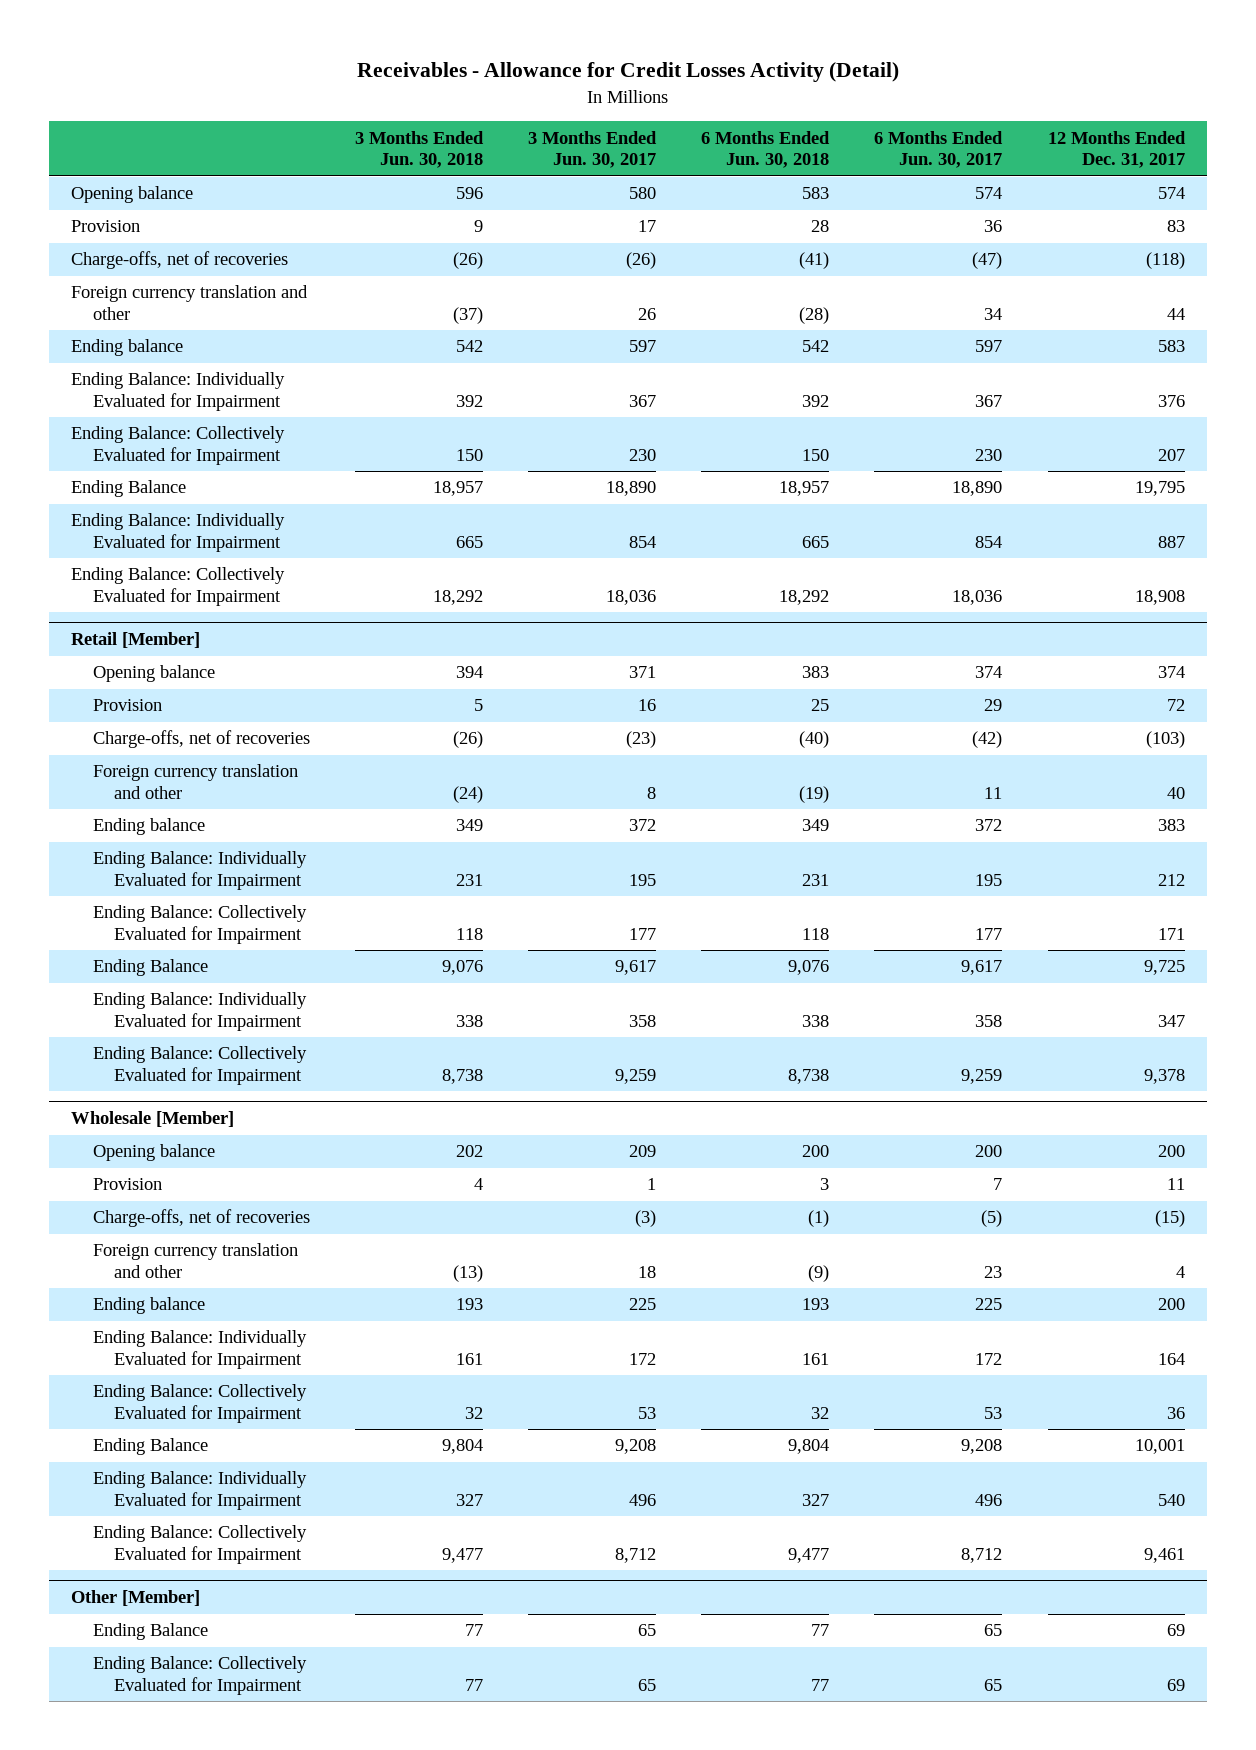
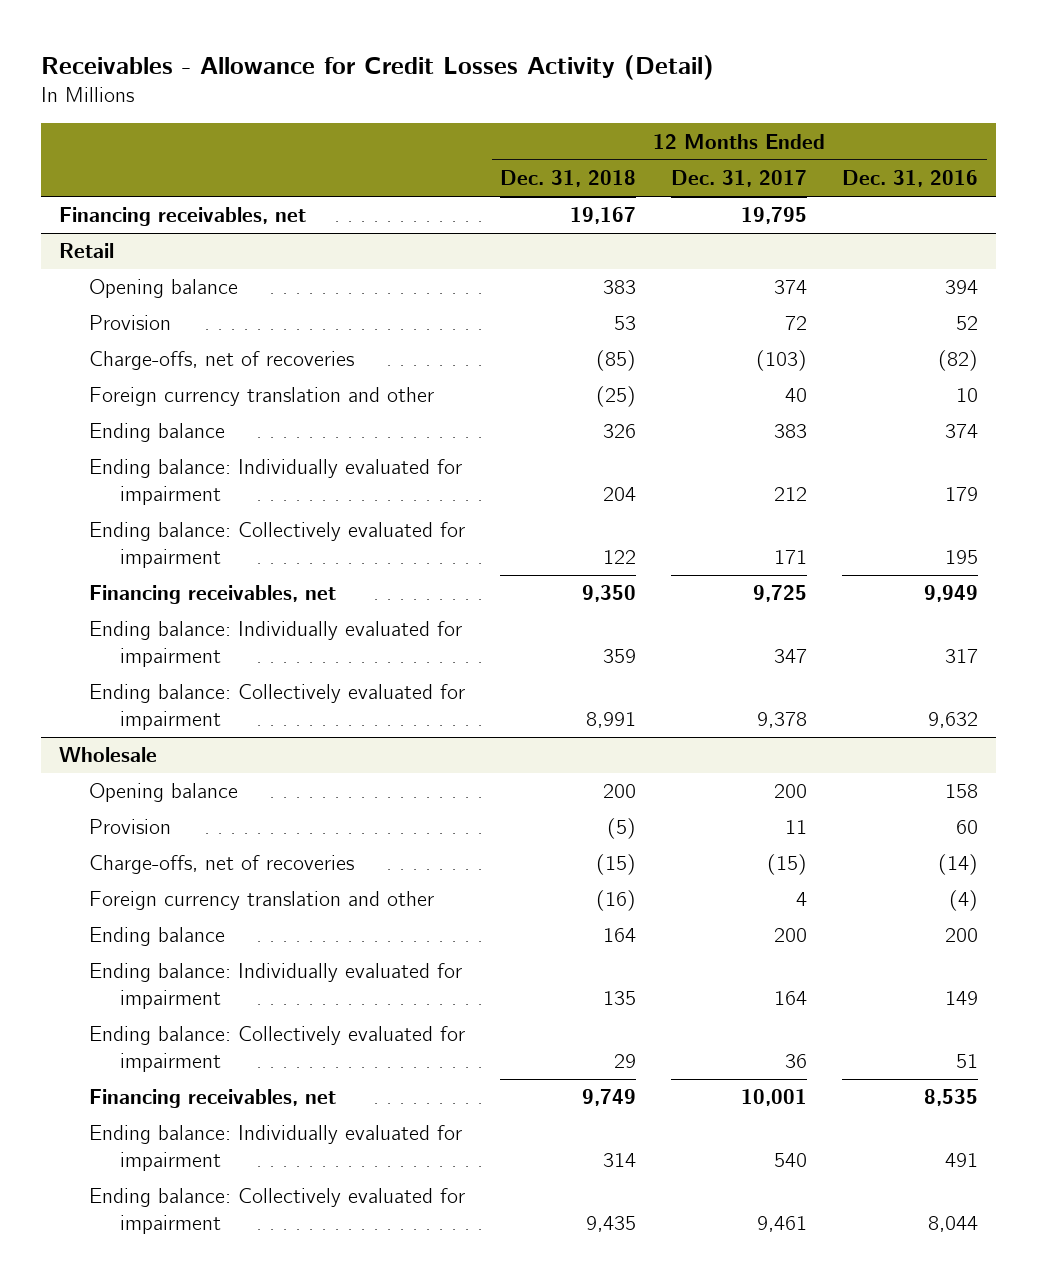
[354,130,484,169] 3 Months Ended Jun. 30, 2018 -> none
[527,130,657,169] 3 Months Ended Jun. 30, 2017 -> none
[701,130,831,169] 6 Months Ended Jun. 30, 2018 -> none
[874,130,1004,169] 6 Months Ended Jun. 30, 2017 -> none
none -> [500,170,637,188] Dec. 31, 2018
none -> [842,170,979,188] Dec. 31, 2016
[71,186,194,204] Opening balance -> none
[71,220,141,233] Provision -> none
[71,251,289,270] Charge-offs, net of recoveries -> none
[71,285,309,321] Foreign currency translation and other -> none
[71,339,184,357] Ending balance -> none
[71,372,286,412] Ending Balance: Individually Evaluated for Impairment -> none
[71,426,286,466] Ending Balance: Collectively Evaluated for Impairment -> none
[71,513,286,553] Ending Balance: Individually Evaluated for Impairment -> none
[71,567,286,607] Ending Balance: Collectively Evaluated for Impairment -> none
[71,480,187,498] Ending Balance -> [58,207,306,227] Financing receivables, net
[71,632,201,649] Retail [Member] -> [58,243,114,259] Retail
[92,851,307,891] Ending Balance: Individually Evaluated for Impairment -> [89,459,463,505] Ending balance: Individually evaluated for impairment
[92,905,307,945] Ending Balance: Collectively Evaluated for Impairment -> [89,522,466,568] Ending balance: Collectively evaluated for impairment
[92,959,208,977] Ending Balance -> [89,585,337,605] Financing receivables, net
[92,992,307,1032] Ending Balance: Individually Evaluated for Impairment -> [89,621,463,667] Ending balance: Individually evaluated for impairment
[92,1046,307,1086] Ending Balance: Collectively Evaluated for Impairment -> [89,684,466,730] Ending balance: Collectively evaluated for impairment
[71,1111,235,1128] Wholesale [Member] -> [58,747,157,763] Wholesale
[71,1590,201,1607] Other [Member] -> none
[92,1623,208,1641] Ending Balance -> none
[92,1656,307,1696] Ending Balance: Collectively Evaluated for Impairment -> none
[92,1330,307,1370] Ending Balance: Individually Evaluated for Impairment -> [89,963,463,1009] Ending balance: Individually evaluated for impairment
[92,1384,307,1424] Ending Balance: Collectively Evaluated for Impairment -> [89,1026,466,1072] Ending balance: Collectively evaluated for impairment
[92,1438,208,1456] Ending Balance -> [89,1089,337,1109] Financing receivables, net
[92,1471,307,1511] Ending Balance: Individually Evaluated for Impairment -> [89,1125,463,1171] Ending balance: Individually evaluated for impairment
[92,1525,307,1565] Ending Balance: Collectively Evaluated for Impairment -> [89,1188,466,1234] Ending balance: Collectively evaluated for impairment

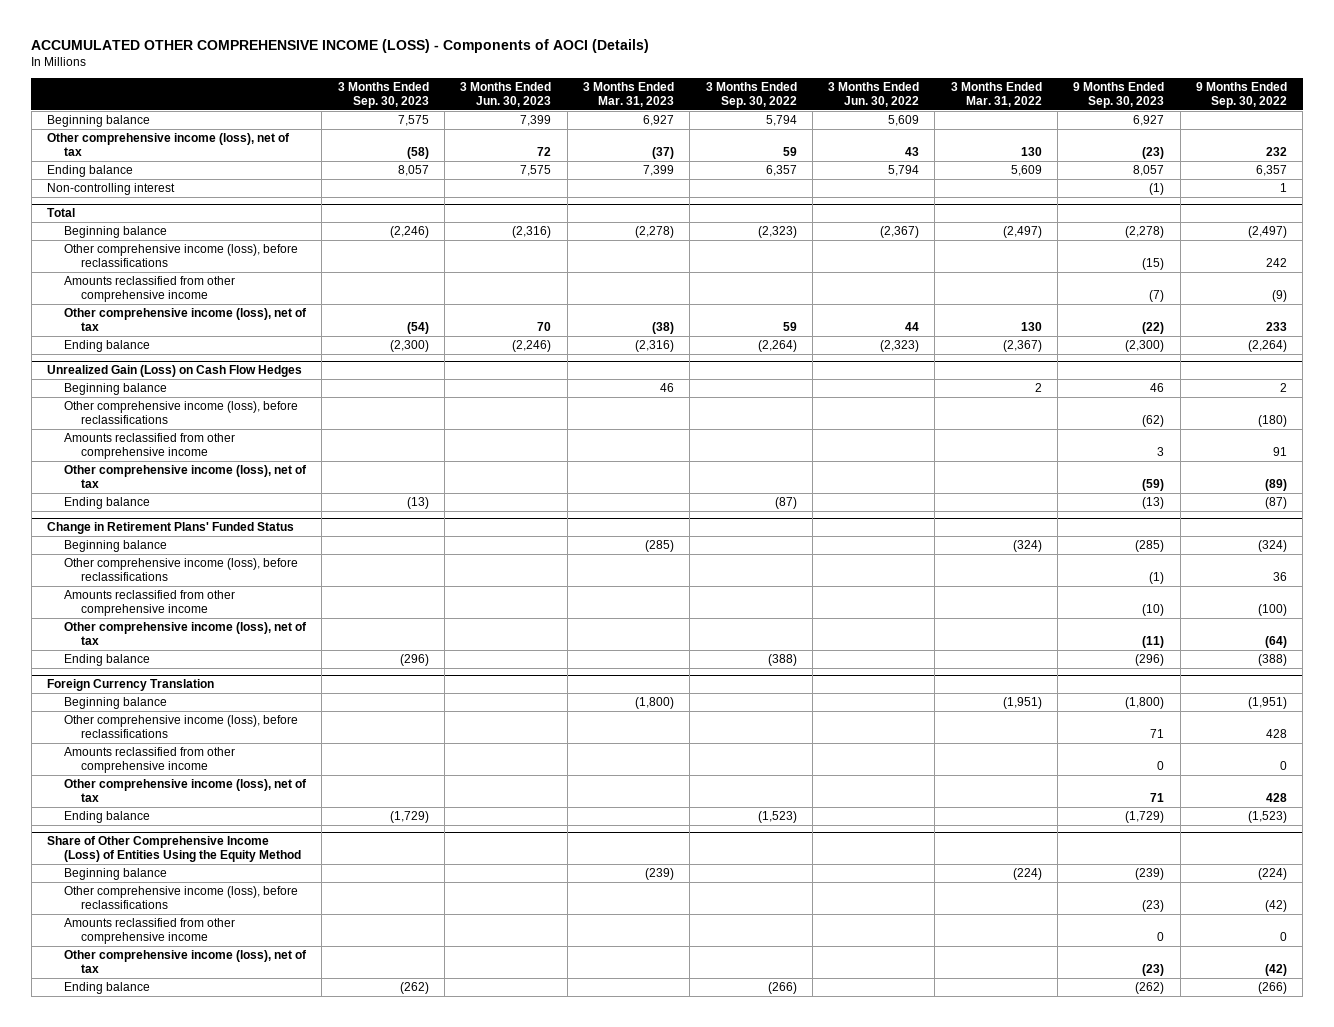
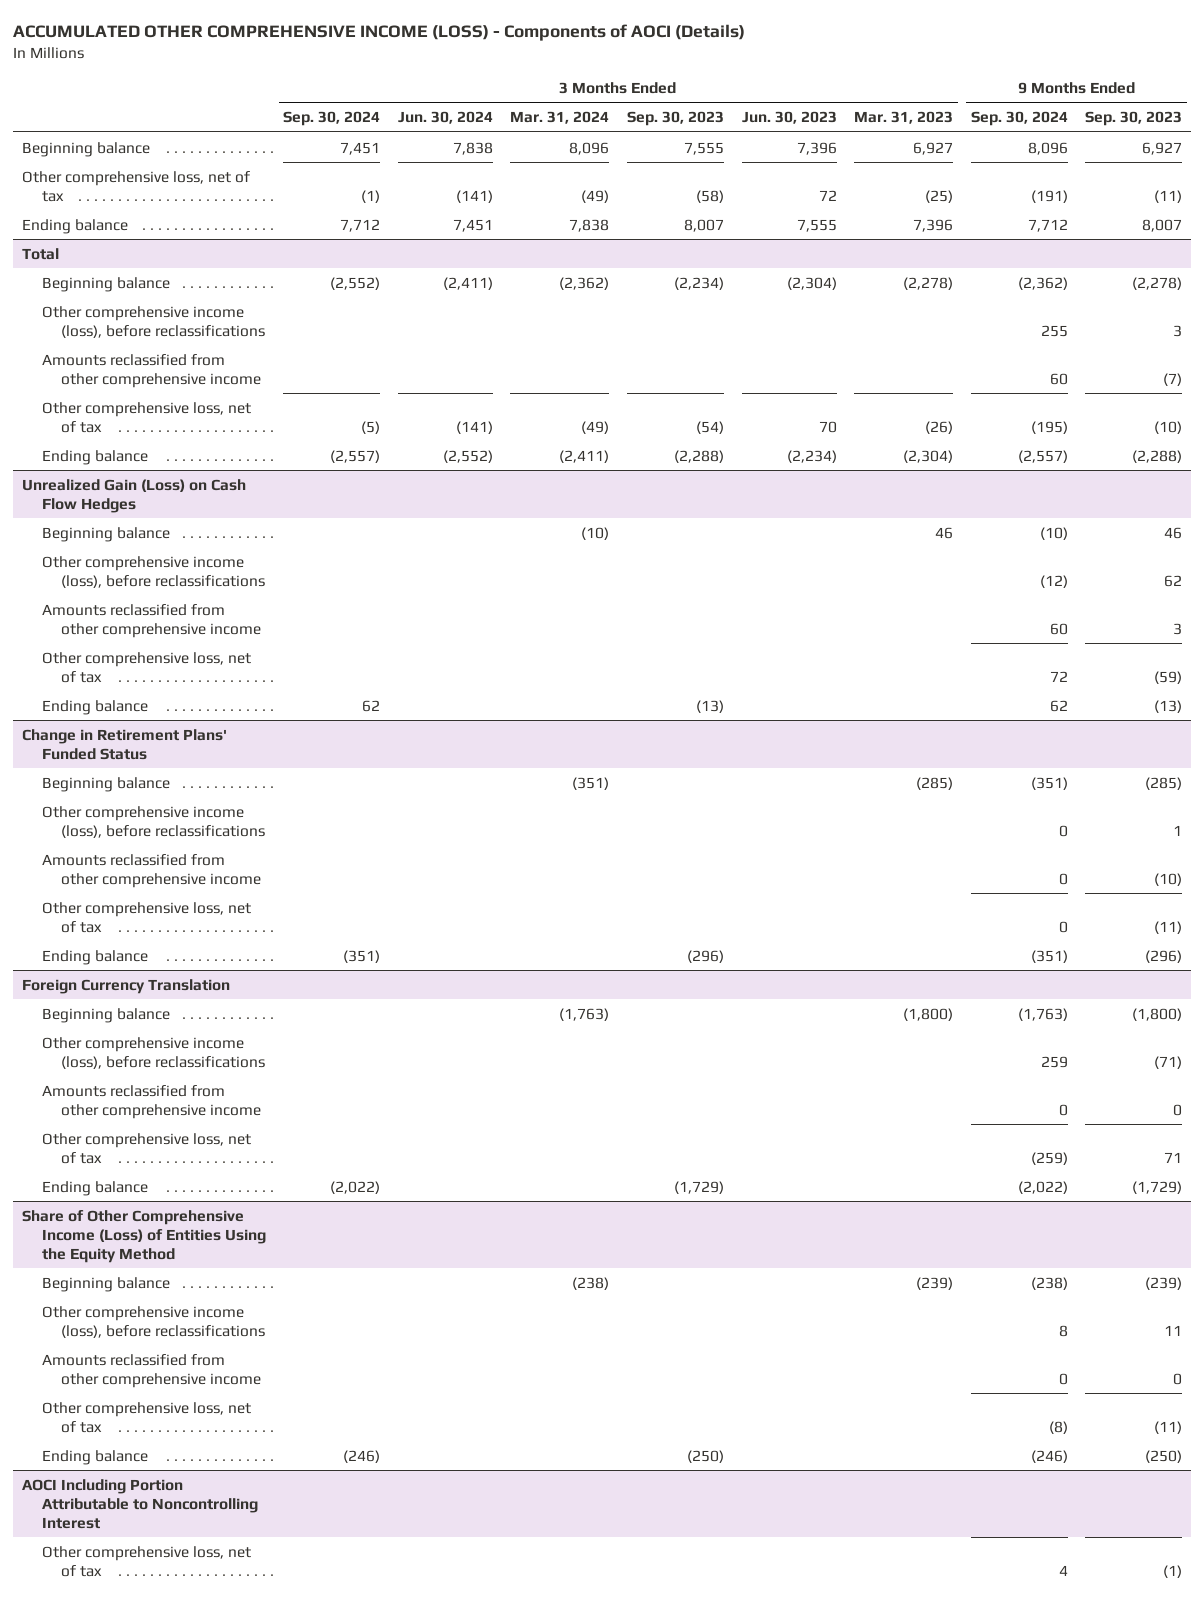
[705,82,797,109] 3 Months Ended Sep. 30, 2022 -> none
[828,82,920,108] 3 Months Ended Jun. 30, 2022 -> none
[950,82,1042,108] 3 Months Ended Mar. 31, 2022 -> none
[1195,82,1287,109] 9 Months Ended Sep. 30, 2022 -> none
none -> [283,111,381,127] Sep. 30, 2024
none -> [397,111,493,125] Jun. 30, 2024
none -> [510,111,610,125] Mar. 31, 2024
none -> [970,111,1068,127] Sep. 30, 2024
[47,182,176,195] Non-controlling interest -> none
[397,114,429,126] 7,575 -> [684,141,725,155] 7,555
[520,114,552,126] 7,399 -> [796,141,837,155] 7,396
[47,132,291,156] Other comprehensive income (loss), net of tax -> [22,170,251,202] Other comprehensive loss, net of tax
[651,146,674,159] (37) -> [925,189,954,203] (25)
[1142,146,1165,159] (23) -> [1154,189,1183,203] (11)
[397,164,429,176] 8,057 -> [684,218,725,232] 8,007
[520,164,552,176] 7,575 -> [796,218,837,232] 7,555
[642,164,674,176] 7,399 -> [913,218,954,232] 7,396
[1133,164,1165,176] 8,057 -> [1142,218,1183,232] 8,007
[389,225,429,238] (2,246) -> [674,276,725,290] (2,234)
[512,225,552,238] (2,316) -> [786,276,837,290] (2,304)
[1142,257,1165,270] (15) -> [1173,324,1183,337] 3
[64,307,308,331] Other comprehensive income (loss), net of tax -> [41,401,251,433] Other comprehensive loss, net of tax
[651,321,674,334] (38) -> [925,420,954,434] (26)
[1142,321,1165,334] (22) -> [1154,420,1183,434] (10)
[389,339,429,352] (2,300) -> [674,449,725,463] (2,288)
[512,339,552,352] (2,246) -> [786,449,837,463] (2,234)
[634,339,674,352] (2,316) -> [903,449,954,463] (2,304)
[1125,339,1165,352] (2,300) -> [1132,449,1183,463] (2,288)
[1142,414,1165,427] (62) -> [1164,574,1183,587] 62
[64,464,308,488] Other comprehensive income (loss), net of tax -> [41,651,251,683] Other comprehensive loss, net of tax
[1149,571,1165,584] (1) -> [1173,824,1183,836] 1
[64,621,308,645] Other comprehensive income (loss), net of tax -> [41,901,251,933] Other comprehensive loss, net of tax
[1150,728,1165,738] 71 -> [1154,1055,1183,1069] (71)
[64,778,308,802] Other comprehensive income (loss), net of tax -> [41,1132,251,1164] Other comprehensive loss, net of tax
[1142,899,1165,912] (23) -> [1164,1324,1183,1336] 11
[64,949,308,973] Other comprehensive income (loss), net of tax -> [41,1401,251,1433] Other comprehensive loss, net of tax
[1142,963,1165,976] (23) -> [1154,1420,1183,1434] (11)
[399,981,429,994] (262) -> [687,1449,725,1463] (250)
[1135,981,1165,994] (262) -> [1145,1449,1183,1463] (250)
none -> [22,1478,258,1529] AOCI Including Portion Attributable to Noncontrolling Interest
none -> [41,1545,251,1577] Other comprehensive loss, net of tax

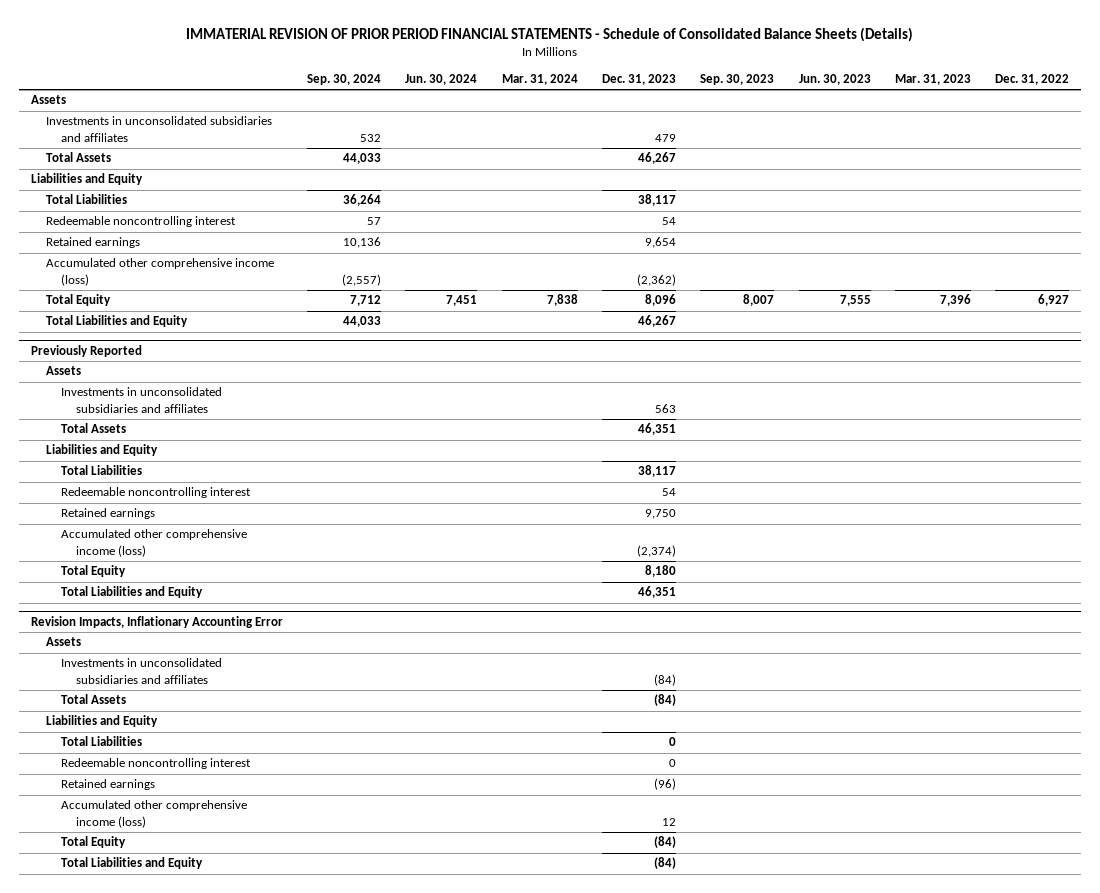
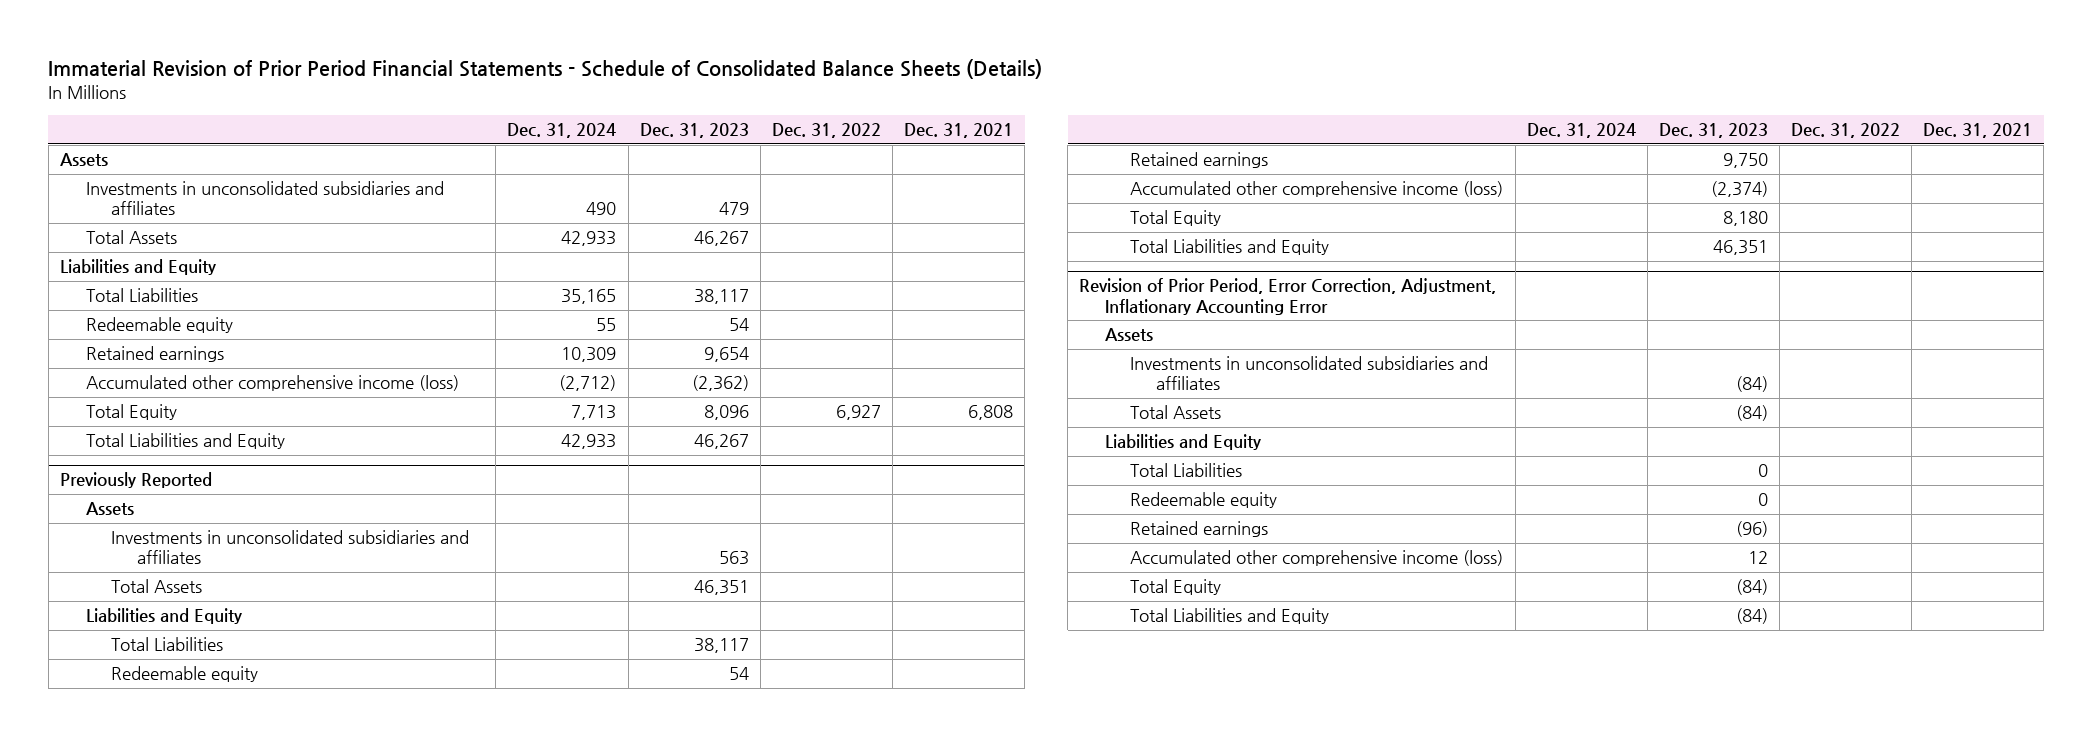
[185,26,913,42] IMMATERIAL REVISION OF PRIOR PERIOD FINANCIAL STATEMENTS - Schedule of Consolidated Balance Sheets (Details) -> [48,58,1043,79] Immaterial Revision of Prior Period Financial Statements - Schedule of Consolidated Balance Sheets (Details)
[307,74,382,86] Sep. 30, 2024 -> none
[405,74,478,86] Jun. 30, 2024 -> none
[501,74,578,86] Mar. 31, 2024 -> none
[700,74,775,86] Sep. 30, 2023 -> none
[798,74,871,86] Jun. 30, 2023 -> none
[894,74,971,86] Mar. 31, 2023 -> none
none -> [507,123,617,139] Dec. 31, 2024
none -> [903,123,1013,139] Dec. 31, 2021
[45,216,236,228] Redeemable noncontrolling interest -> [85,317,233,334] Redeemable equity
[60,487,251,499] Redeemable noncontrolling interest -> [111,666,259,683] Redeemable equity
[30,615,283,628] Revision Impacts, Inflationary Accounting Error -> none
none -> [1079,278,1497,315] Revision of Prior Period, Error Correction, Adjustment, Inflationary Accounting Error
[60,758,251,770] Redeemable noncontrolling interest -> [1130,492,1278,509] Redeemable equity

